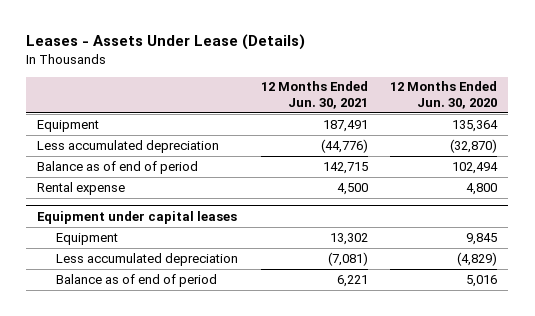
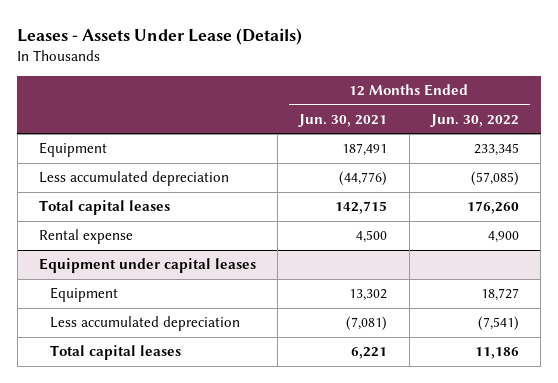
[390,81,498,110] 12 Months Ended Jun. 30, 2020 -> none
none -> [430,113,520,127] Jun. 30, 2022
[37,160,199,174] Balance as of end of period -> [38,200,170,216] Total capital leases
[56,273,218,287] Balance as of end of period -> [49,345,181,361] Total capital leases

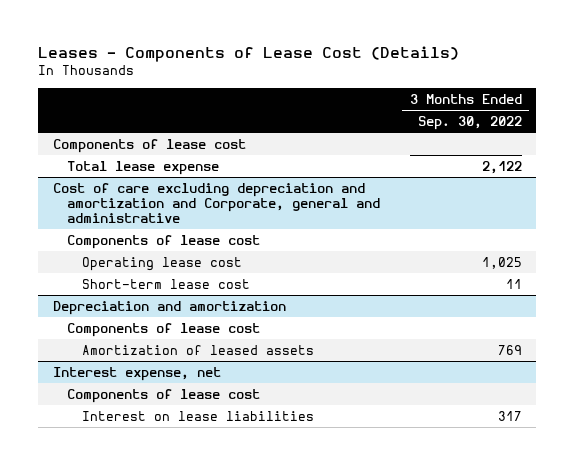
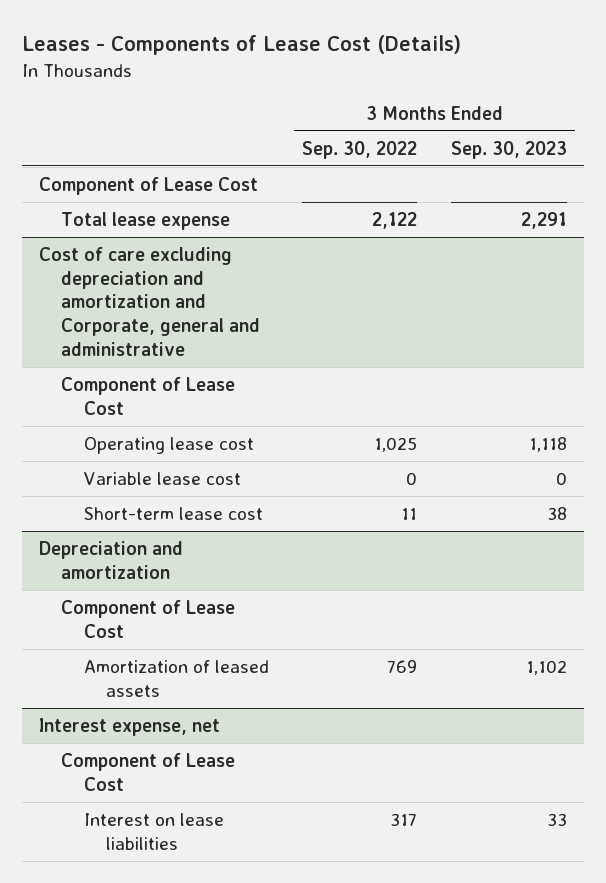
none -> [451,140,568,159] Sep. 30, 2023
[52,138,246,153] Components of lease cost -> [39,176,259,195] Component of Lease Cost
[67,234,261,249] Components of lease cost -> [61,376,236,415] Component of Lease Cost
none -> [83,471,241,485] Variable lease cost
[67,322,261,337] Components of lease cost -> [61,599,236,638] Component of Lease Cost
[67,388,261,403] Components of lease cost -> [61,752,236,791] Component of Lease Cost

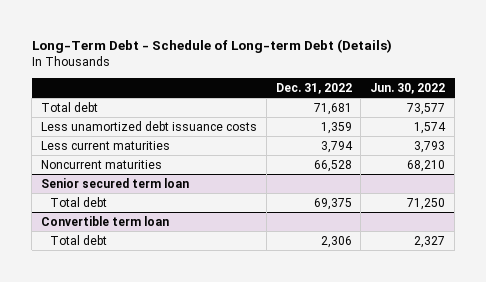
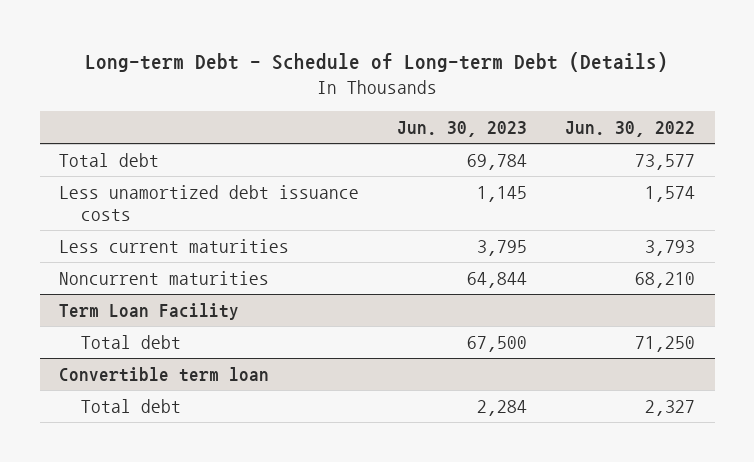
[31,38,392,53] Long-Term Debt - Schedule of Long-term Debt (Details) -> [85,51,669,72] Long-term Debt - Schedule of Long-term Debt (Details)
[275,82,352,94] Dec. 31, 2022 -> none
none -> [397,121,528,138] Jun. 30, 2023
[40,177,189,188] Senior secured term loan -> [58,302,239,320] Term Loan Facility

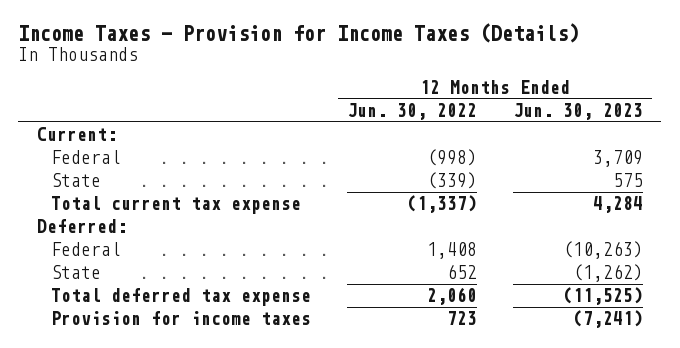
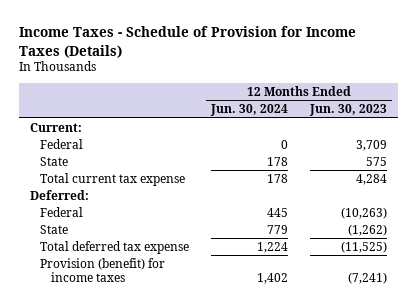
[18,23,580,44] Income Taxes - Provision for Income Taxes (Details) -> [19,26,357,58] Income Taxes - Schedule of Provision for Income Taxes (Details)
[347,103,478,121] Jun. 30, 2022 -> none
none -> [210,104,289,117] Jun. 30, 2024
[50,311,311,326] Provision for income taxes -> [40,257,166,283] Provision (benefit) for income taxes

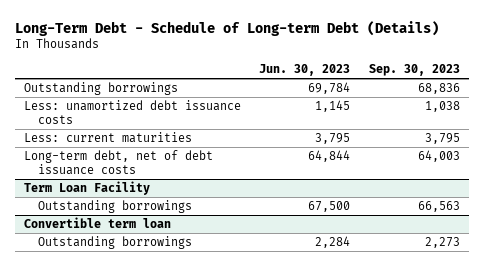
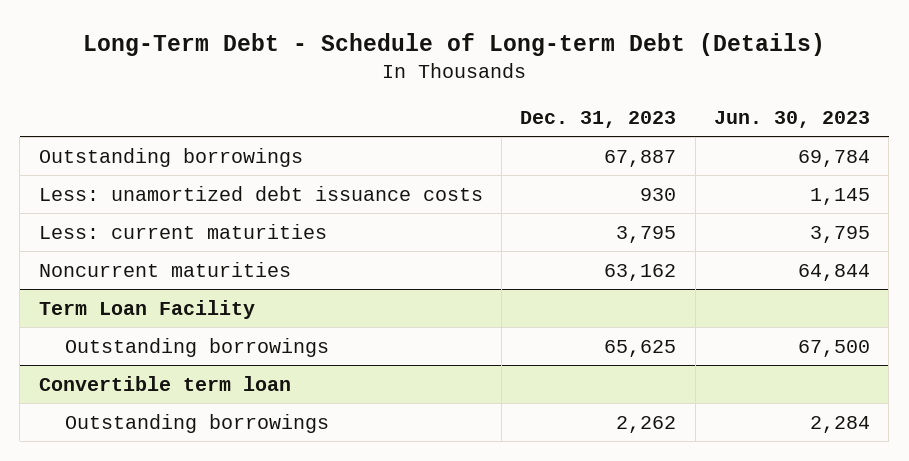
[368,64,460,77] Sep. 30, 2023 -> none
none -> [520,110,677,128] Dec. 31, 2023
[23,150,213,175] Long-term debt, net of debt issuance costs -> [38,261,291,277] Noncurrent maturities

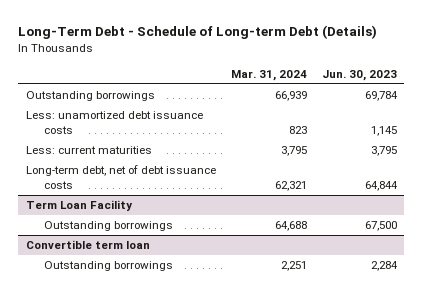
[520,110,677,128] Dec. 31, 2023 -> none
none -> [230,69,307,81] Mar. 31, 2024
[38,261,291,277] Noncurrent maturities -> [25,165,216,189] Long-term debt, net of debt issuance costs

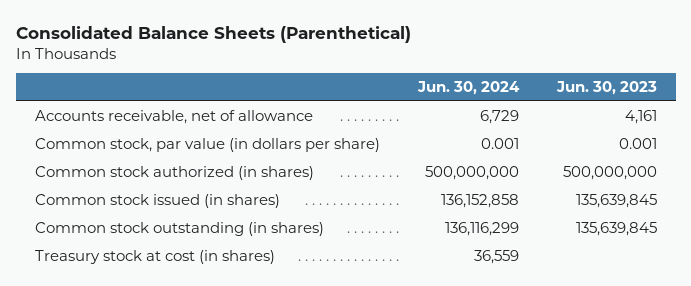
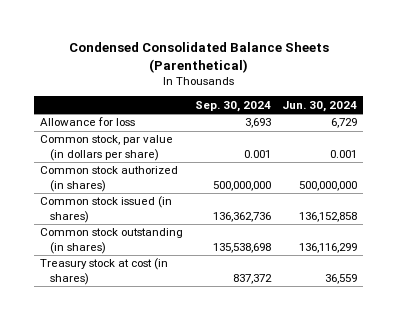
[15,25,411,43] Consolidated Balance Sheets (Parenthetical) -> [68,41,329,73] Condensed Consolidated Balance Sheets (Parenthetical)
[555,81,657,96] Jun. 30, 2023 -> none
none -> [194,100,271,112] Sep. 30, 2024
[34,109,313,124] Accounts receivable, net of allowance -> [40,117,136,127] Allowance for loss

